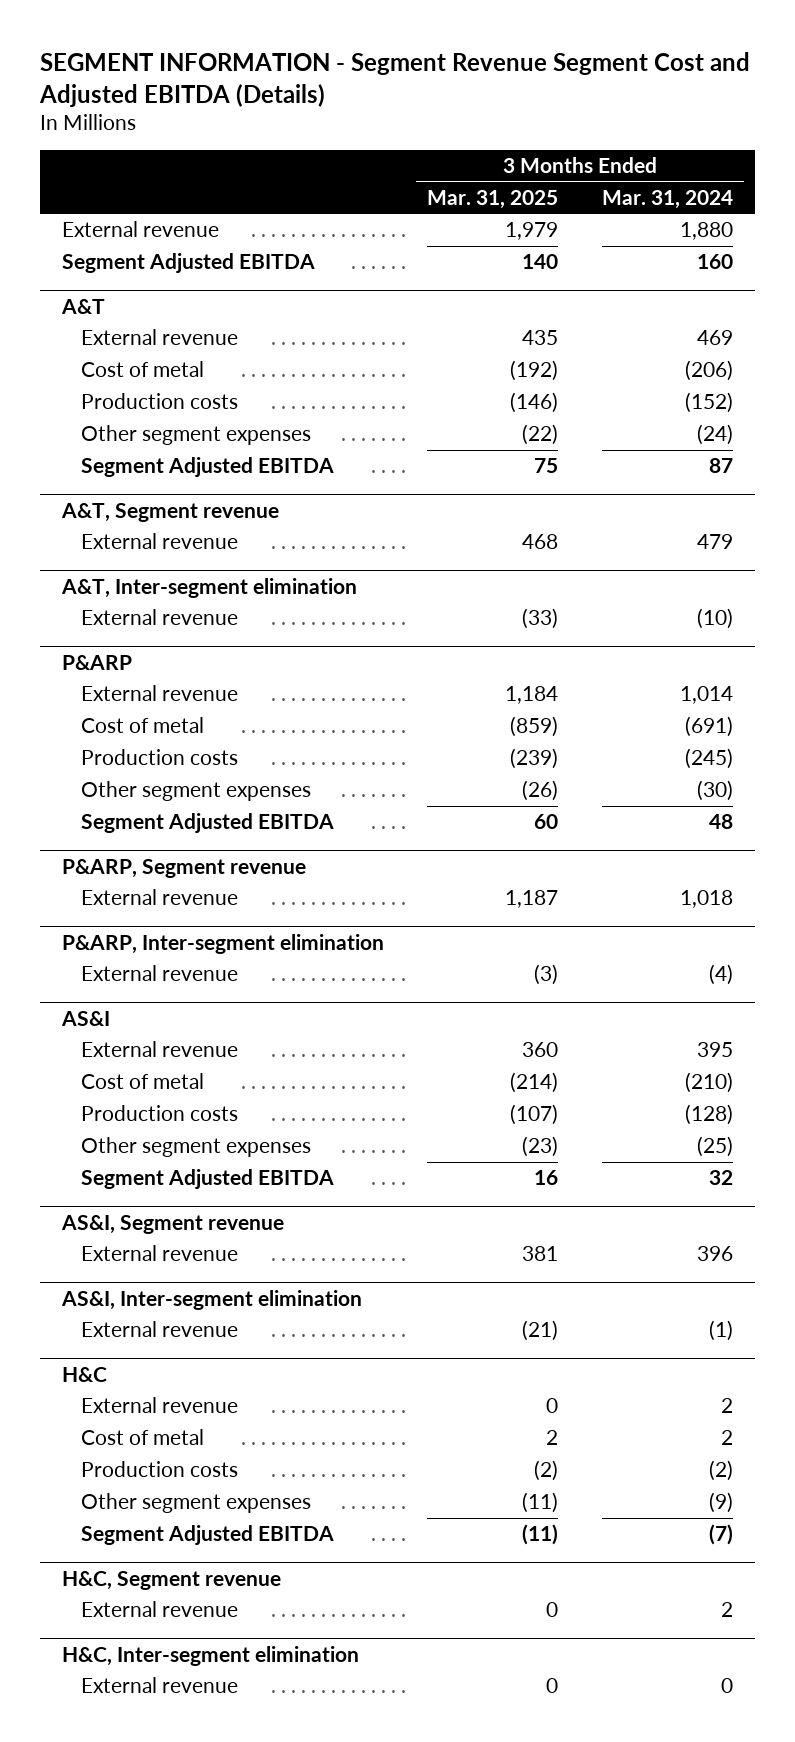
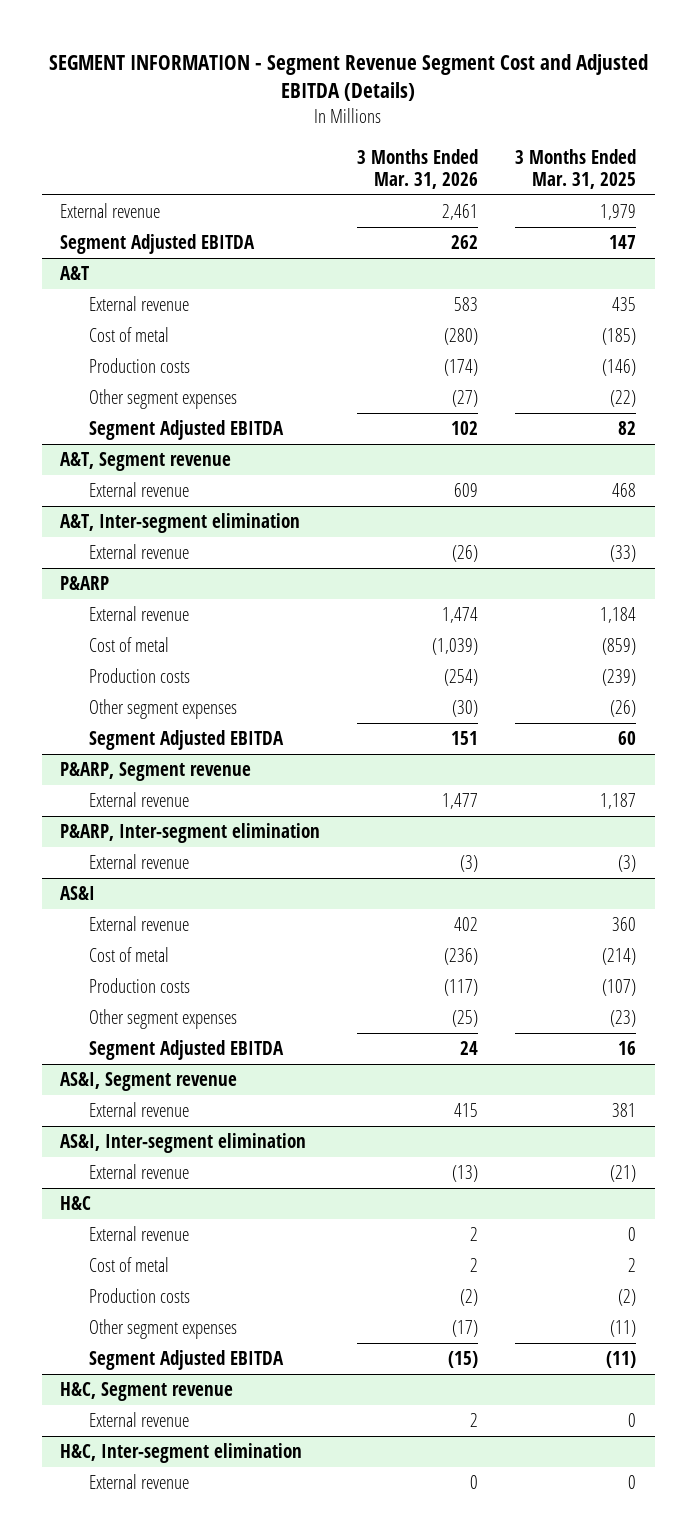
[602,190,734,210] Mar. 31, 2024 -> none
none -> [357,148,479,189] 3 Months Ended Mar. 31, 2026
[522,254,559,270] 140 -> [609,235,637,250] 147
[510,360,559,382] (192) -> [602,328,637,346] (185)
[534,458,559,474] 75 -> [618,421,637,436] 82

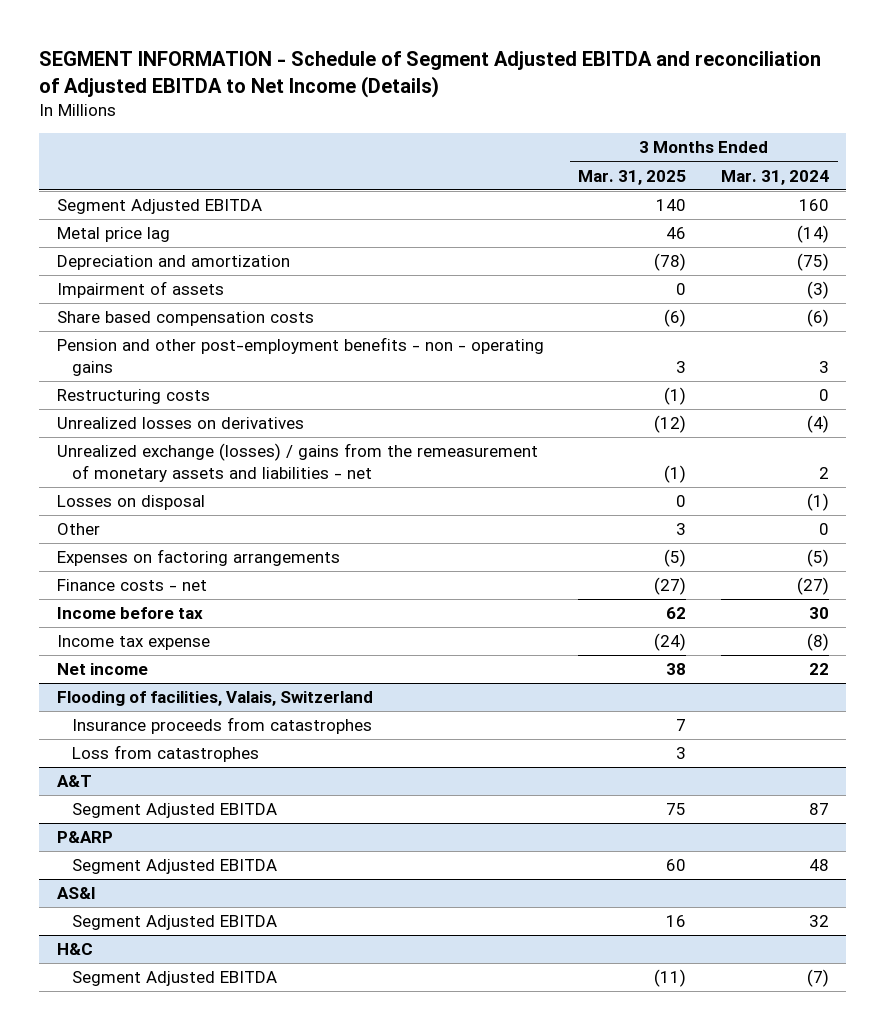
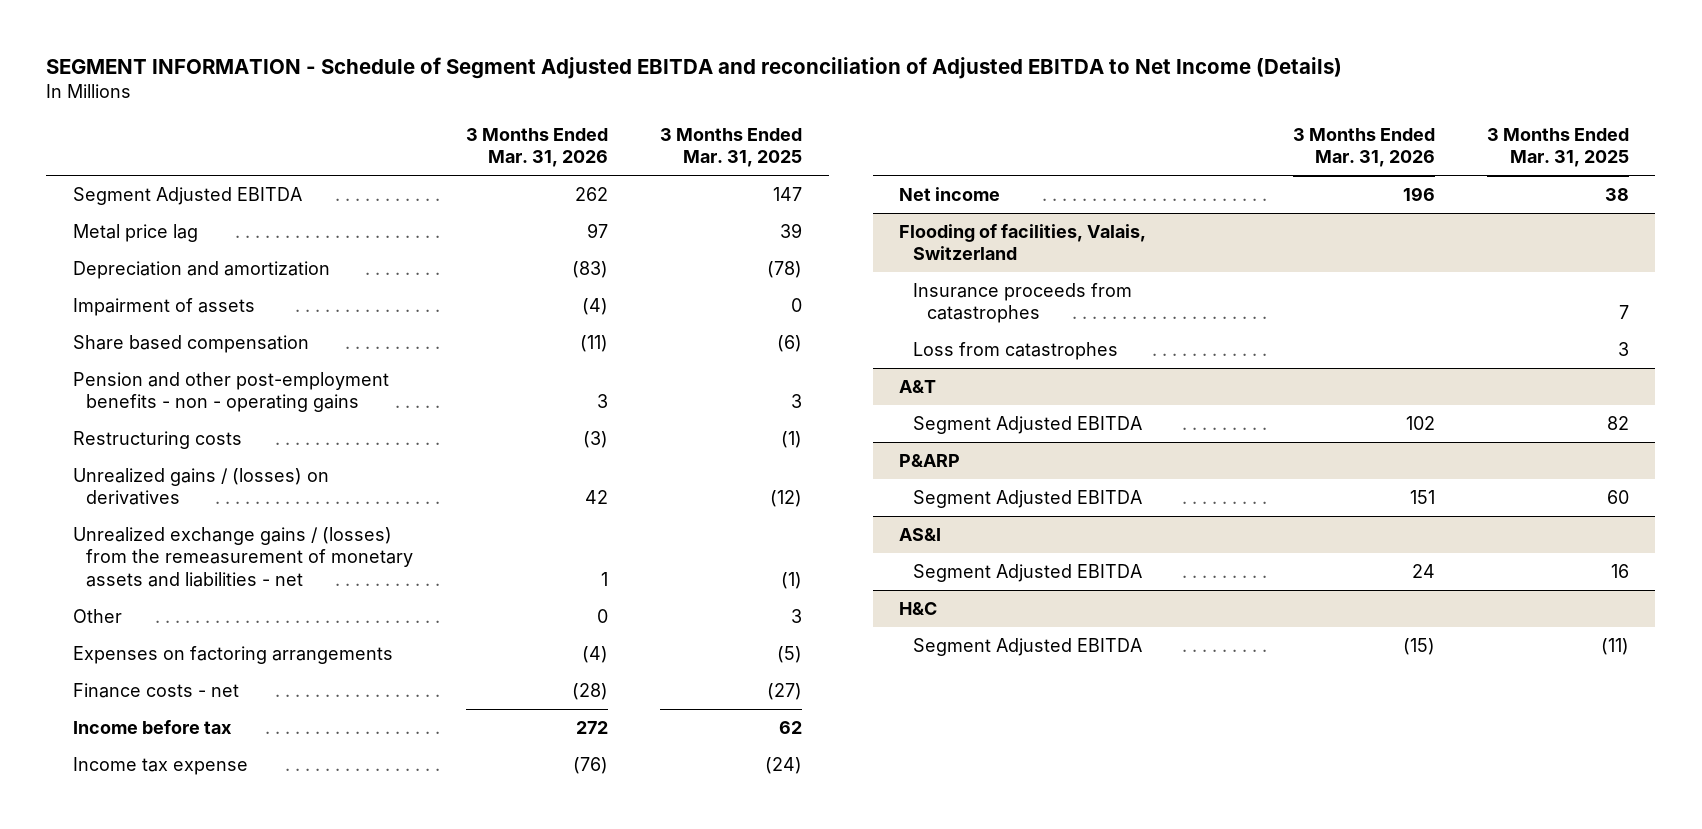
[721,169,830,185] Mar. 31, 2024 -> none
none -> [465,127,608,168] 3 Months Ended Mar. 31, 2026
[656,199,687,212] 140 -> [773,186,803,201] 147
[666,227,687,240] 46 -> [780,222,803,238] 39
[56,311,314,327] Share based compensation costs -> [72,334,309,353] Share based compensation
[56,495,205,511] Losses on disposal -> none
[56,417,304,430] Unrealized losses on derivatives -> [72,467,329,506] Unrealized gains / (losses) on derivatives
[56,443,538,482] Unrealized exchange (losses) / gains from the remeasurement of monetary assets and liabilities - net -> [72,526,414,587] Unrealized exchange gains / (losses) from the remeasurement of monetary assets and liabilities - net
[666,803,687,816] 75 -> [1607,415,1630,430] 82

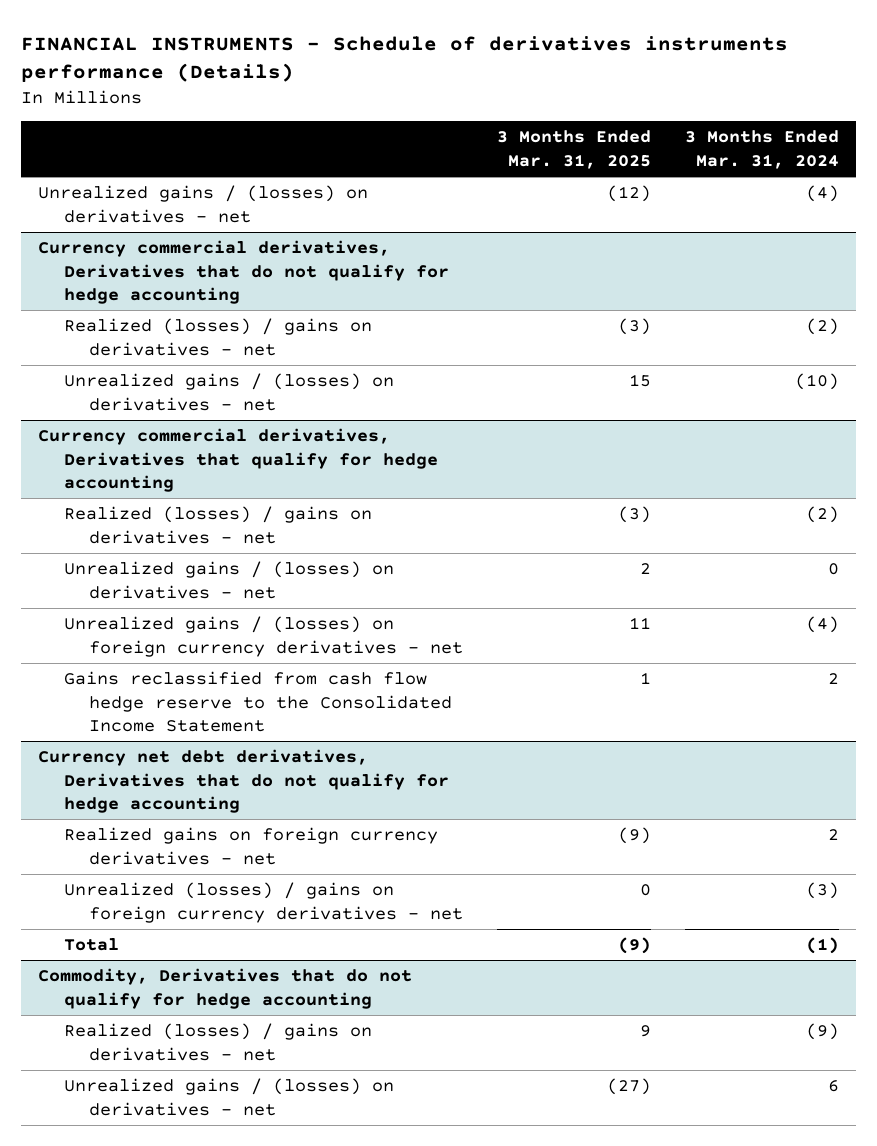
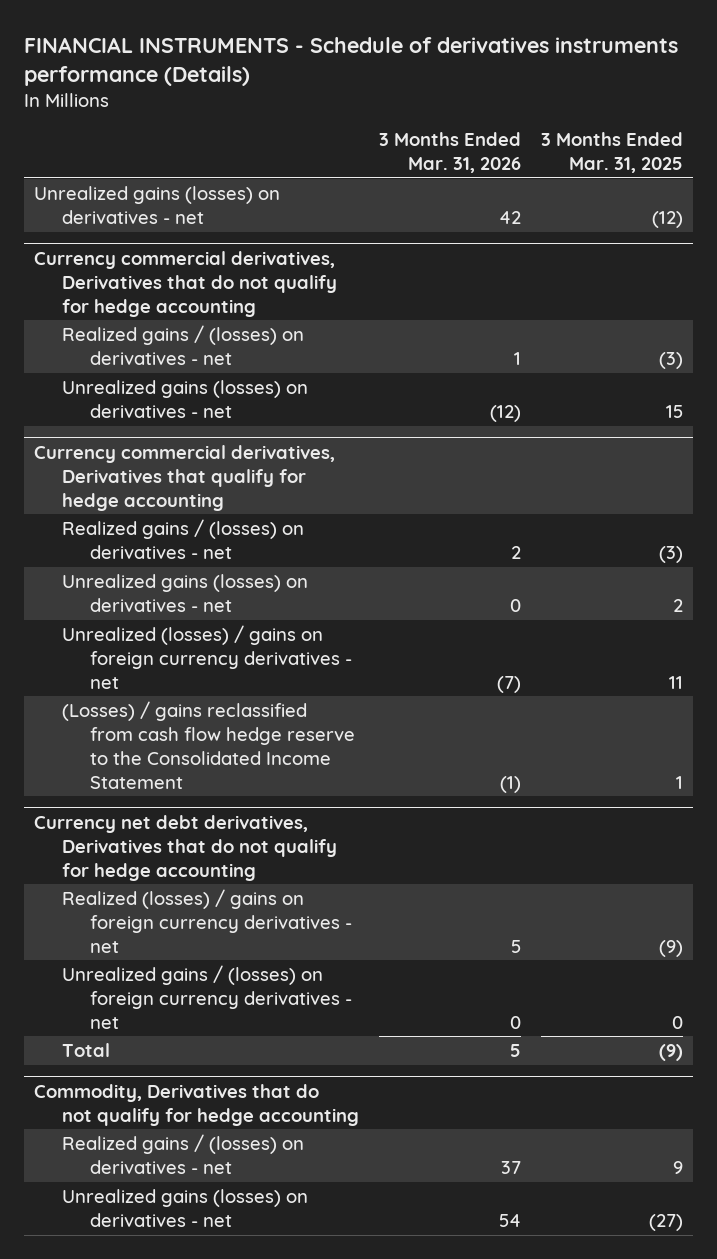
[684,130,839,169] 3 Months Ended Mar. 31, 2024 -> none
none -> [378,132,521,174] 3 Months Ended Mar. 31, 2026
[37,185,368,223] Unrealized gains / (losses) on derivatives - net -> [34,185,281,224] Unrealized gains (losses) on derivatives - net
[63,318,372,356] Realized (losses) / gains on derivatives - net -> [61,324,304,365] Realized gains / (losses) on derivatives - net
[63,373,394,411] Unrealized gains / (losses) on derivatives - net -> [61,379,308,418] Unrealized gains (losses) on derivatives - net
[63,506,372,544] Realized (losses) / gains on derivatives - net -> [61,518,304,559] Realized gains / (losses) on derivatives - net
[63,561,394,599] Unrealized gains / (losses) on derivatives - net -> [61,573,308,612] Unrealized gains (losses) on derivatives - net
[63,616,464,657] Unrealized gains / (losses) on foreign currency derivatives - net -> [61,624,352,689] Unrealized (losses) / gains on foreign currency derivatives - net
[63,671,453,733] Gains reclassified from cash flow hedge reserve to the Consolidated Income Statement -> [61,700,355,789] (Losses) / gains reclassified from cash flow hedge reserve to the Consolidated Income Statement
[63,827,438,865] Realized gains on foreign currency derivatives - net -> [61,888,352,953] Realized (losses) / gains on foreign currency derivatives - net
[63,882,464,923] Unrealized (losses) / gains on foreign currency derivatives - net -> [61,964,352,1029] Unrealized gains / (losses) on foreign currency derivatives - net
[63,1023,372,1061] Realized (losses) / gains on derivatives - net -> [61,1133,304,1174] Realized gains / (losses) on derivatives - net
[63,1078,394,1116] Unrealized gains / (losses) on derivatives - net -> [61,1188,308,1227] Unrealized gains (losses) on derivatives - net

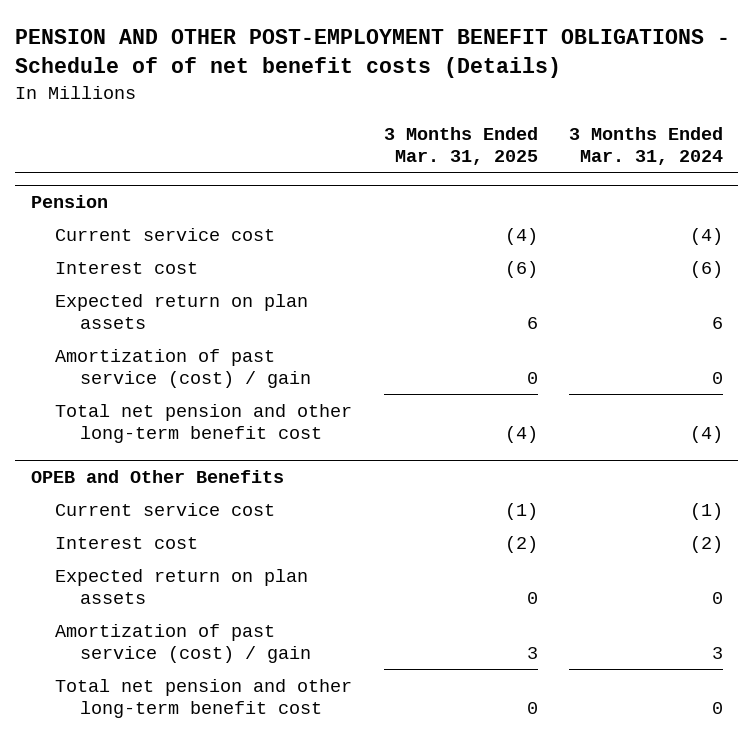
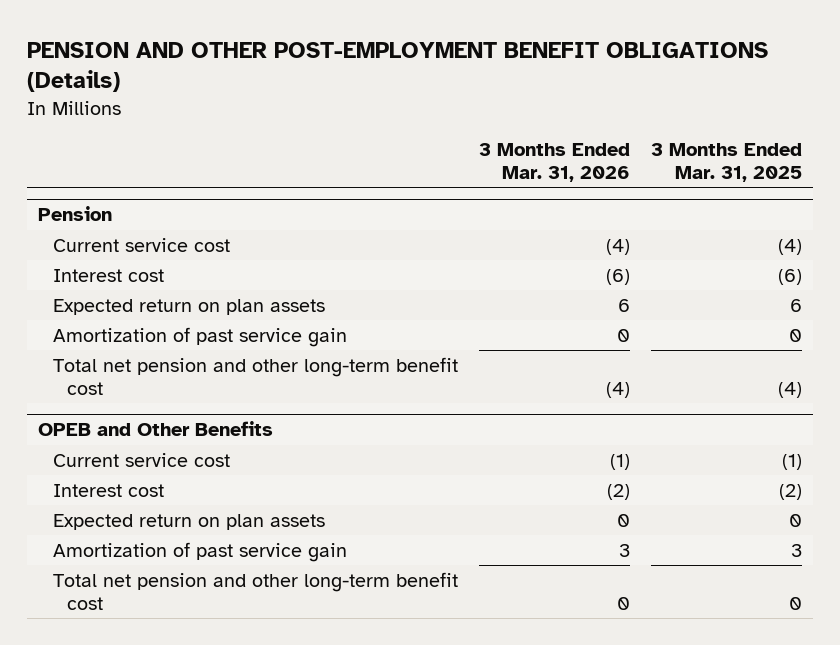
[15,29,731,79] PENSION AND OTHER POST-EMPLOYMENT BENEFIT OBLIGATIONS - Schedule of of net benefit costs (Details) -> [27,41,769,93] PENSION AND OTHER POST-EMPLOYMENT BENEFIT OBLIGATIONS (Details)
[568,127,723,166] 3 Months Ended Mar. 31, 2024 -> none
none -> [478,143,630,182] 3 Months Ended Mar. 31, 2026
[55,348,311,388] Amortization of past service (cost) / gain -> [52,326,347,347] Amortization of past service gain
[55,623,311,663] Amortization of past service (cost) / gain -> [52,541,347,562] Amortization of past service gain

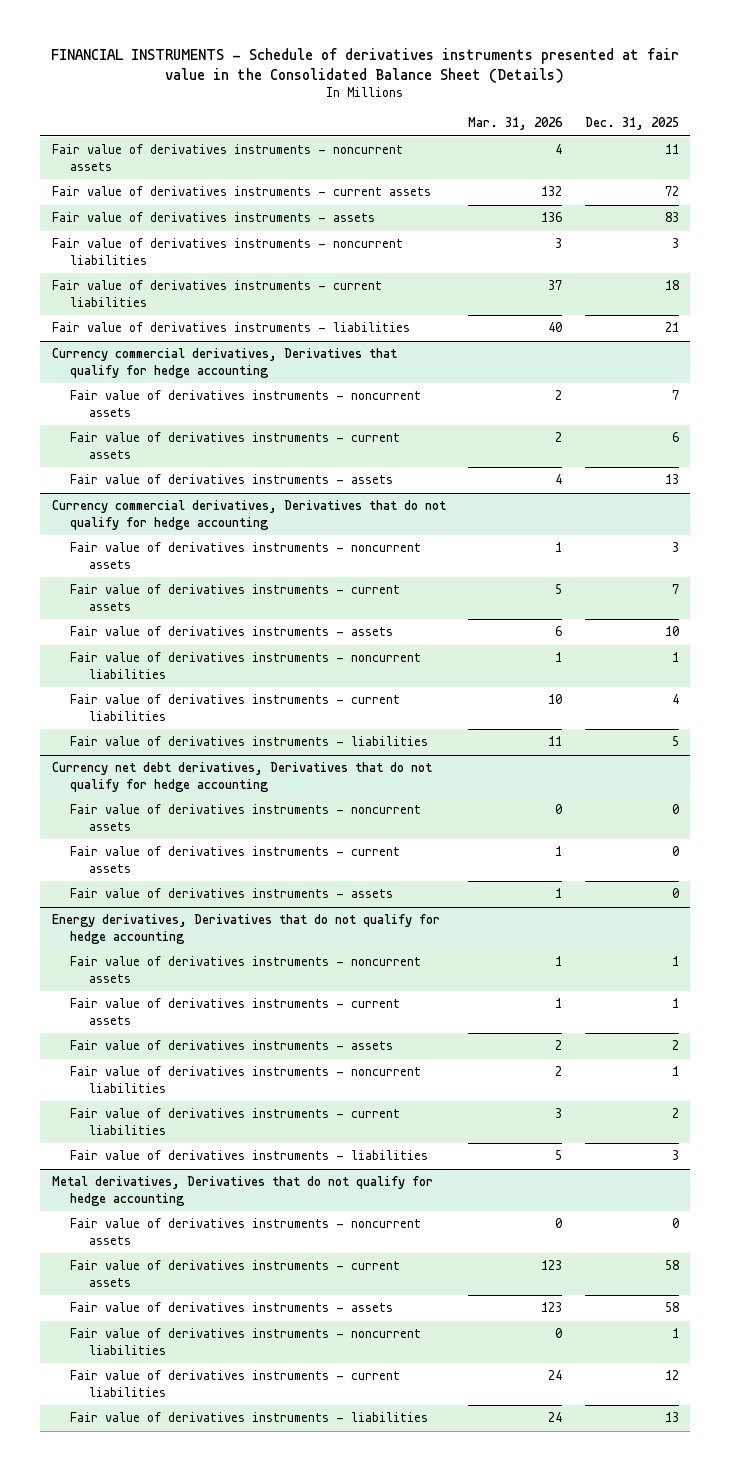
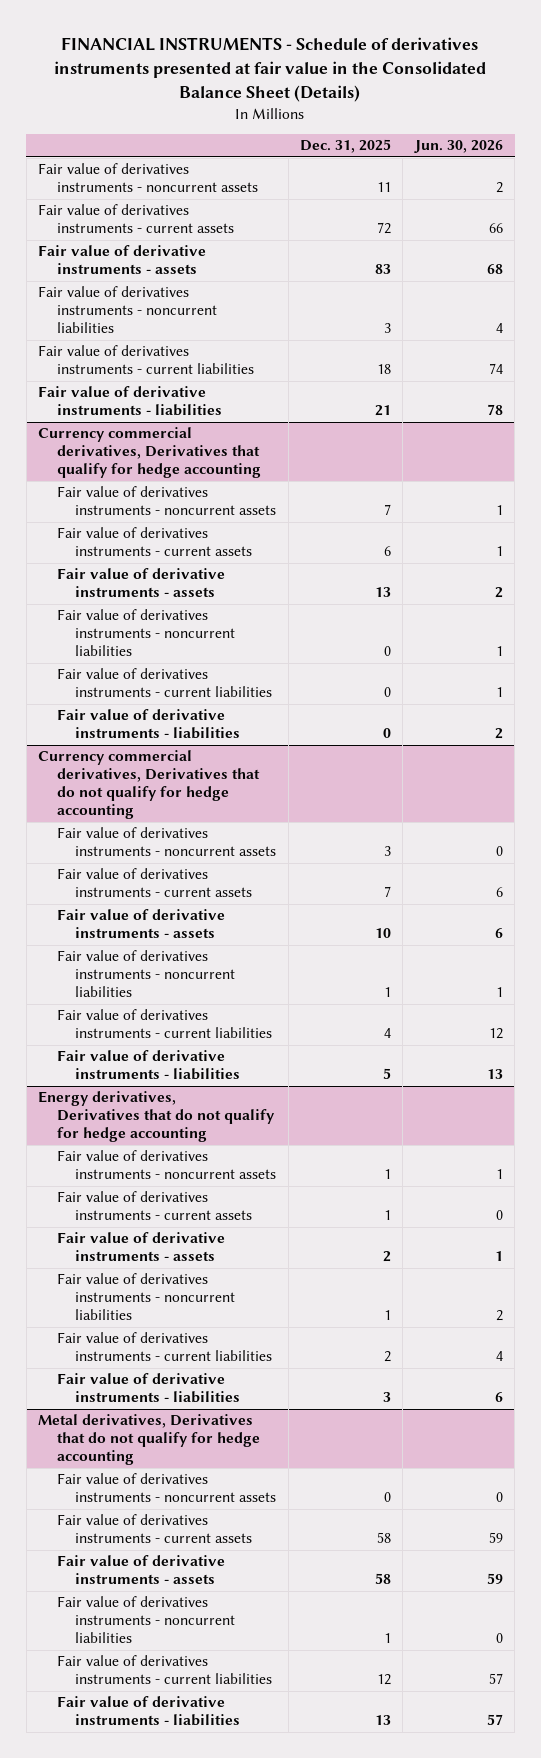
[468,117,564,131] Mar. 31, 2026 -> none
none -> [413,140,503,154] Jun. 30, 2026
[51,212,375,223] Fair value of derivatives instruments - assets -> [37,245,206,275] Fair value of derivative instruments - assets
[51,322,410,333] Fair value of derivatives instruments - liabilities -> [37,386,222,417] Fair value of derivative instruments - liabilities
[70,474,394,485] Fair value of derivatives instruments - assets -> [56,568,225,598] Fair value of derivative instruments - assets
none -> [56,609,236,657] Fair value of derivatives instruments - noncurrent liabilities
none -> [56,668,273,698] Fair value of derivatives instruments - current liabilities
none -> [56,709,241,740] Fair value of derivative instruments - liabilities
[70,626,394,637] Fair value of derivatives instruments - assets -> [56,909,225,939] Fair value of derivative instruments - assets
[51,762,432,792] Currency net debt derivatives, Derivatives that do not qualify for hedge accounting -> none
[70,804,422,831] Fair value of derivatives instruments - noncurrent assets -> none
[70,846,401,873] Fair value of derivatives instruments - current assets -> none
[70,888,394,899] Fair value of derivatives instruments - assets -> none
[70,736,429,747] Fair value of derivatives instruments - liabilities -> [56,1050,241,1081] Fair value of derivative instruments - liabilities
[70,1040,394,1051] Fair value of derivatives instruments - assets -> [56,1232,225,1262] Fair value of derivative instruments - assets
[70,1150,429,1161] Fair value of derivatives instruments - liabilities -> [56,1373,241,1404] Fair value of derivative instruments - liabilities
[70,1302,394,1313] Fair value of derivatives instruments - assets -> [56,1555,225,1585] Fair value of derivative instruments - assets
[70,1412,429,1423] Fair value of derivatives instruments - liabilities -> [56,1696,241,1727] Fair value of derivative instruments - liabilities

